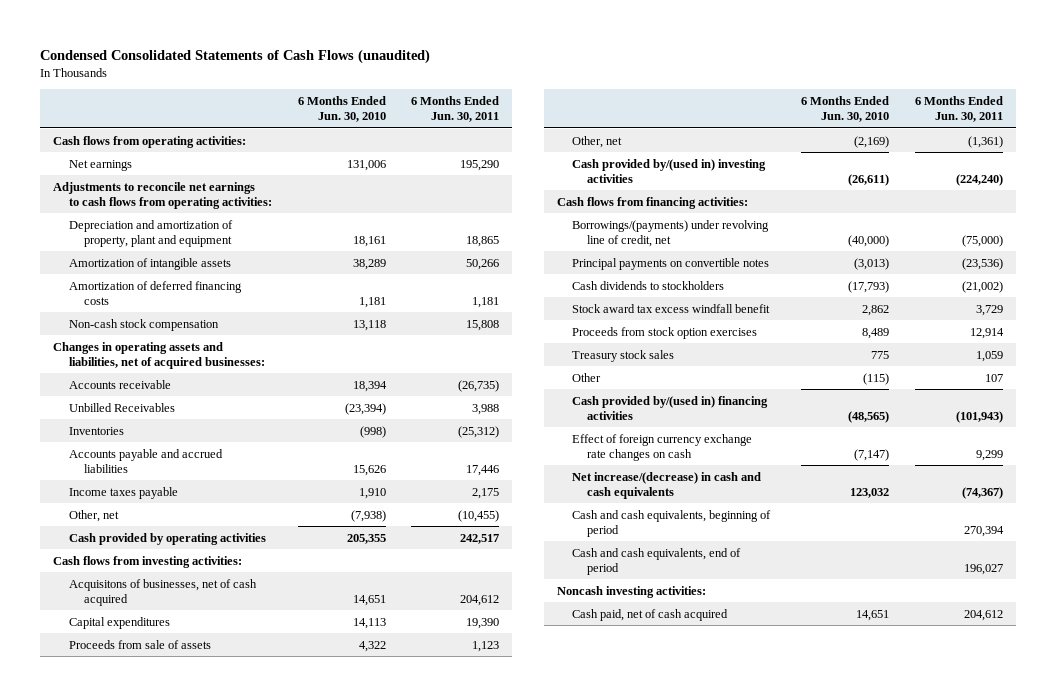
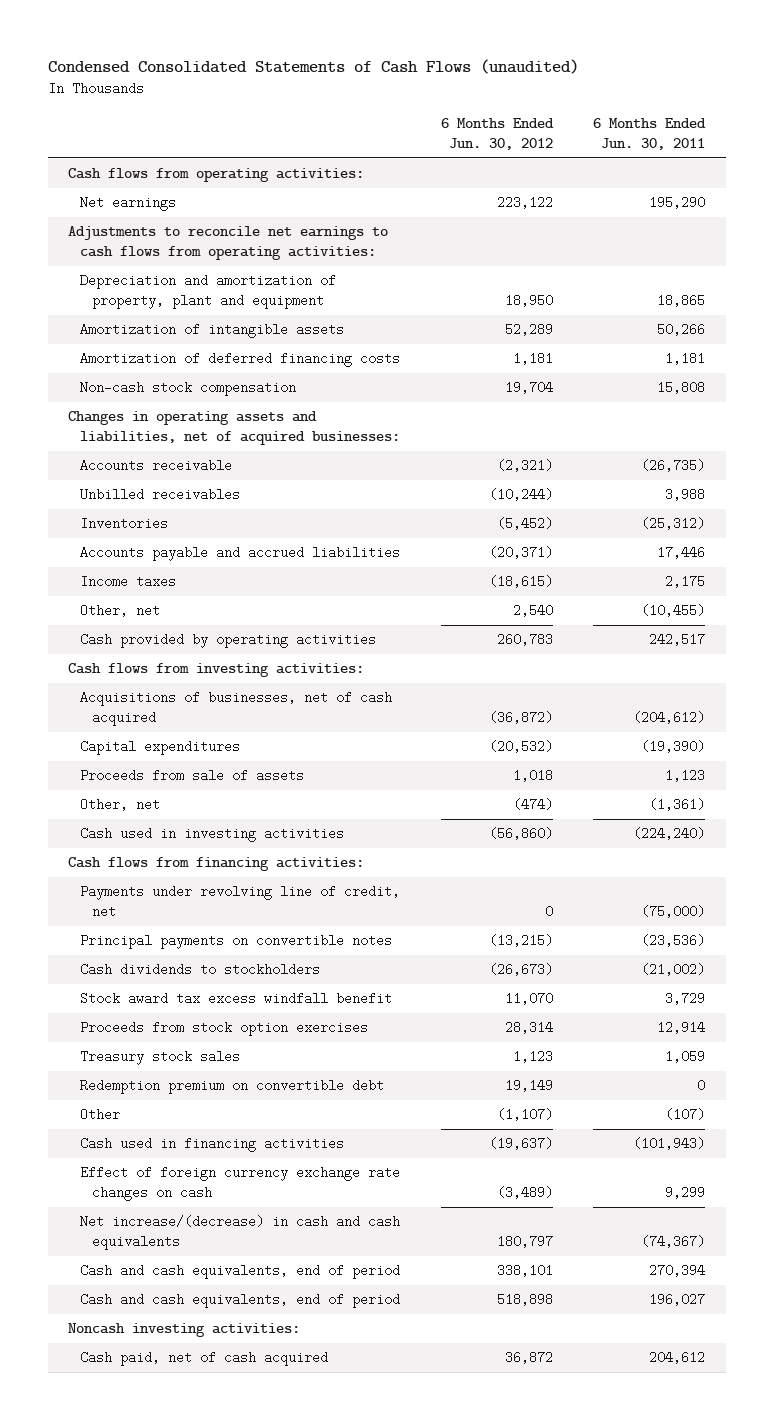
[297,96,386,123] 6 Months Ended Jun. 30, 2010 -> none
none -> [440,117,554,150] 6 Months Ended Jun. 30, 2012
[68,402,175,412] Unbilled Receivables -> [79,488,240,502] Unbilled receivables
[68,486,178,499] Income taxes payable -> [79,575,176,589] Income taxes
[68,578,257,606] Acquisitons of businesses, net of cash acquired -> [79,691,392,727] Acquisitions of businesses, net of cash acquired
[460,594,500,606] 204,612 -> [633,711,706,725] (204,612)
[466,617,500,629] 19,390 -> [641,740,706,754] (19,390)
[572,158,767,183] Cash provided by/(used in) investing activities -> [79,827,344,843] Cash used in investing activities
[572,219,770,247] Borrowings/(payments) under revolving line of credit, net -> [79,885,400,919] Payments under revolving line of credit, net
none -> [79,1079,384,1095] Redemption premium on convertible debt
[984,373,1003,382] 107 -> [665,1108,706,1122] (107)
[572,395,769,420] Cash provided by/(used in) financing activities -> [79,1137,344,1153] Cash used in financing activities
[572,509,772,537] Cash and cash equivalents, beginning of period -> [79,1264,400,1280] Cash and cash equivalents, end of period

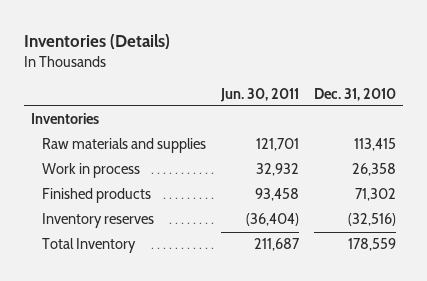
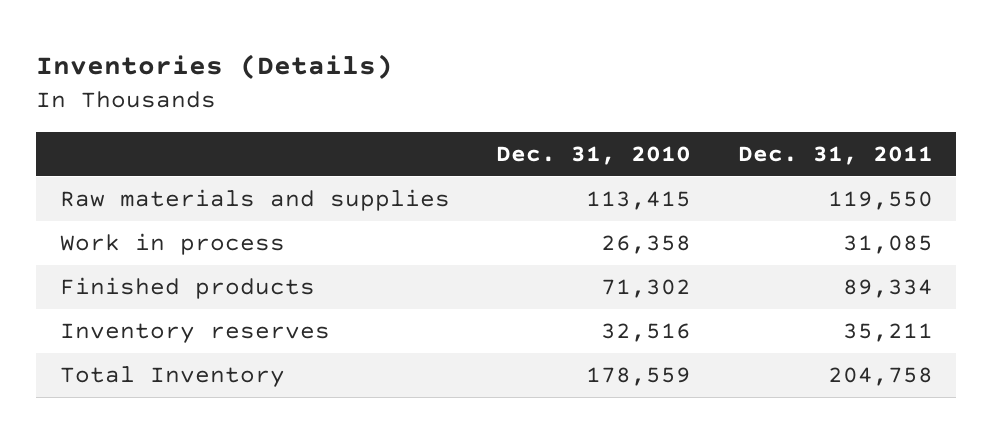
[219,87,299,102] Jun. 30, 2011 -> none
none -> [737,146,933,166] Dec. 31, 2011
[31,113,100,125] Inventories -> none
[347,213,396,227] (32,516) -> [601,323,692,343] 32,516

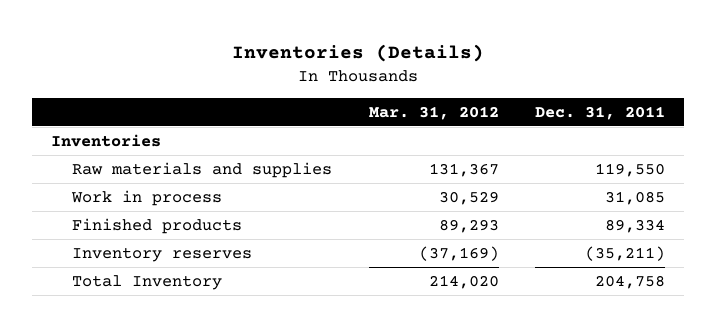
[496,146,692,166] Dec. 31, 2010 -> none
none -> [368,105,499,120] Mar. 31, 2012
none -> [50,133,161,147] Inventories
[842,323,933,343] 35,211 -> [585,245,666,261] (35,211)

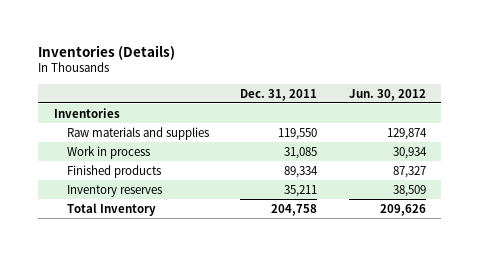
[368,105,499,120] Mar. 31, 2012 -> none
none -> [348,88,426,101] Jun. 30, 2012
[585,245,666,261] (35,211) -> [284,184,318,197] 35,211

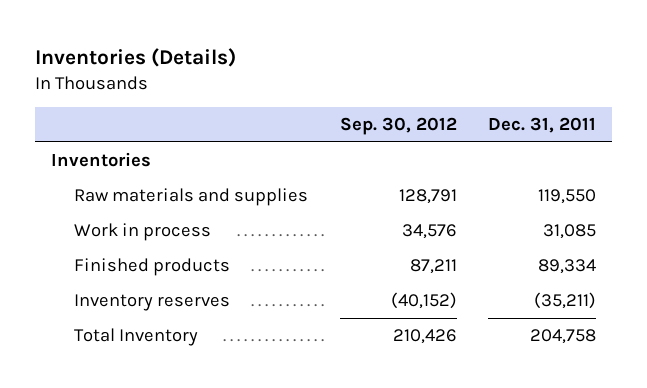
[348,88,426,101] Jun. 30, 2012 -> none
none -> [339,117,457,136] Sep. 30, 2012
[284,184,318,197] 35,211 -> [534,292,597,310] (35,211)

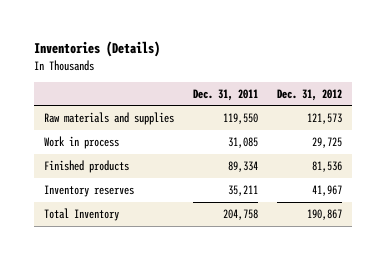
[339,117,457,136] Sep. 30, 2012 -> none
none -> [277,89,343,102] Dec. 31, 2012
[50,152,151,168] Inventories -> none
[534,292,597,310] (35,211) -> [228,185,259,197] 35,211

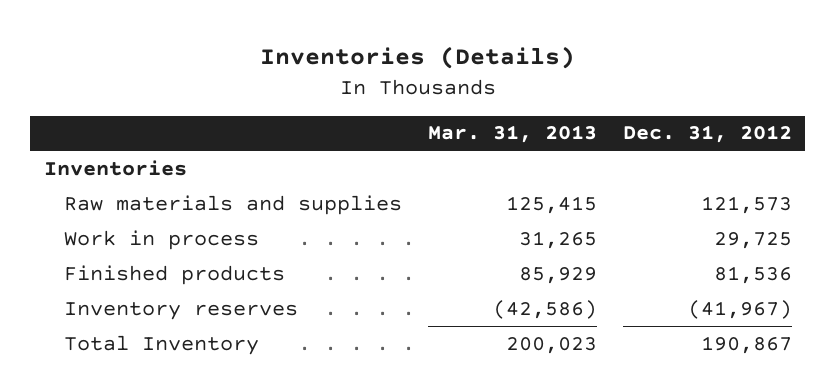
[193,89,259,102] Dec. 31, 2011 -> none
none -> [427,125,597,144] Mar. 31, 2013
none -> [43,159,187,176] Inventories
[312,185,343,197] 41,967 -> [688,299,793,319] (41,967)

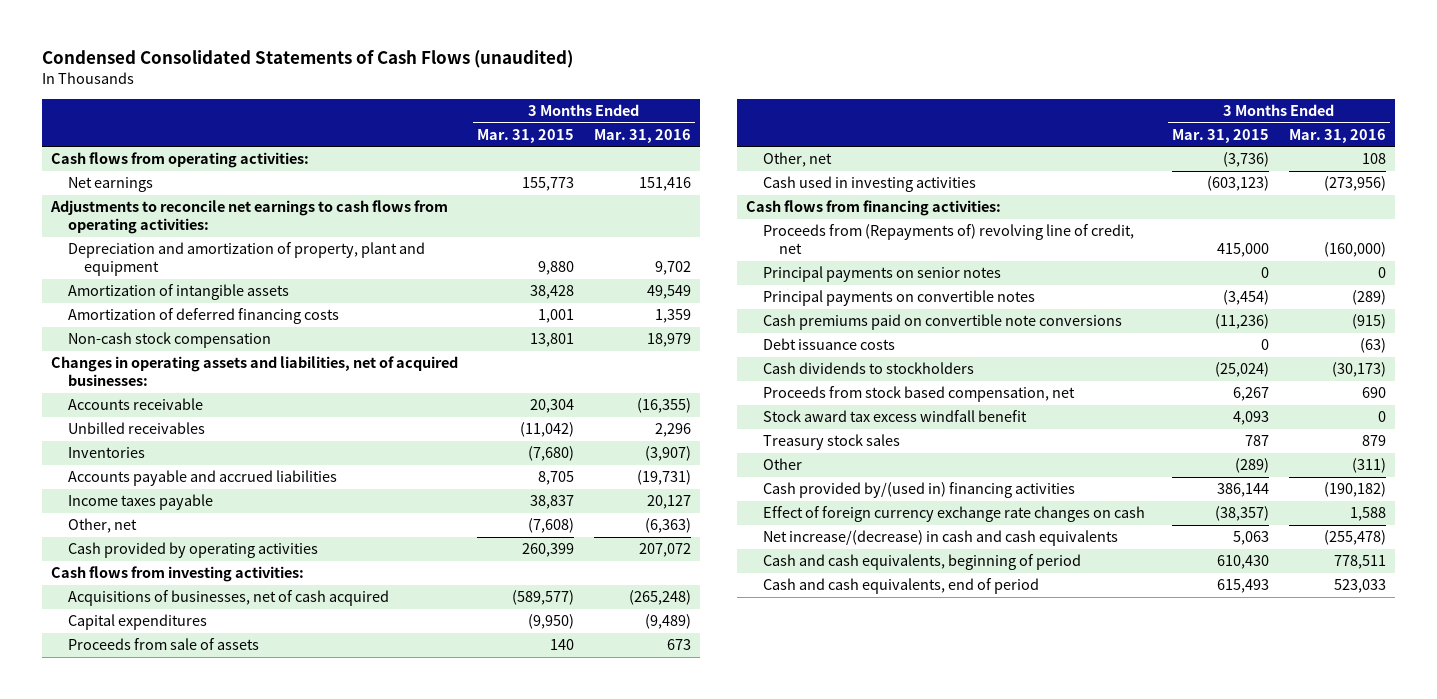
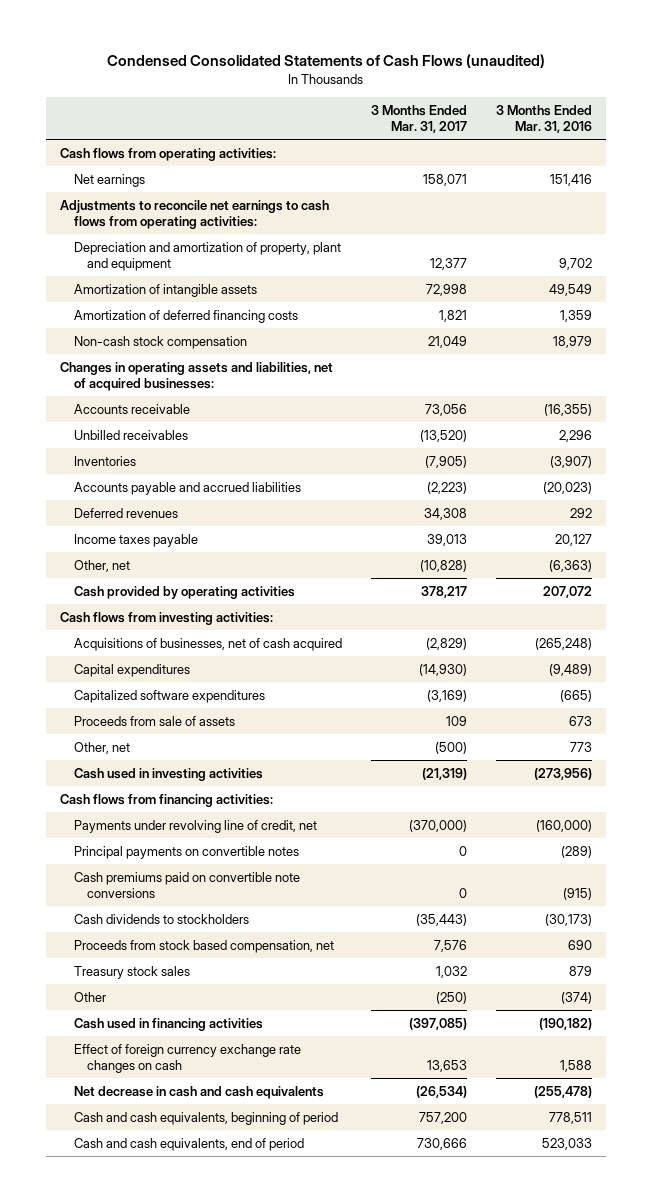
[477,128,575,143] Mar. 31, 2015 -> none
none -> [370,105,467,133] 3 Months Ended Mar. 31, 2017
[636,470,691,486] (19,731) -> [542,482,592,495] (20,023)
none -> [73,508,178,519] Deferred revenues
none -> [73,690,265,704] Capitalized software expenditures
[1361,153,1386,165] 108 -> [569,742,592,753] 773
[762,266,1001,283] Principal payments on senior notes -> none
[762,224,1134,255] Proceeds from (Repayments of) revolving line of credit, net -> [73,820,317,834] Payments under revolving line of credit, net
[762,338,895,351] Debt issuance costs -> none
[762,410,1027,423] Stock award tax excess windfall benefit -> none
[1351,458,1386,474] (311) -> [560,992,592,1005] (374)
[762,482,1075,499] Cash provided by/(used in) financing activities -> [73,1018,263,1032] Cash used in financing activities
[762,530,1118,547] Net increase/(decrease) in cash and cash equivalents -> [73,1086,324,1100] Net decrease in cash and cash equivalents

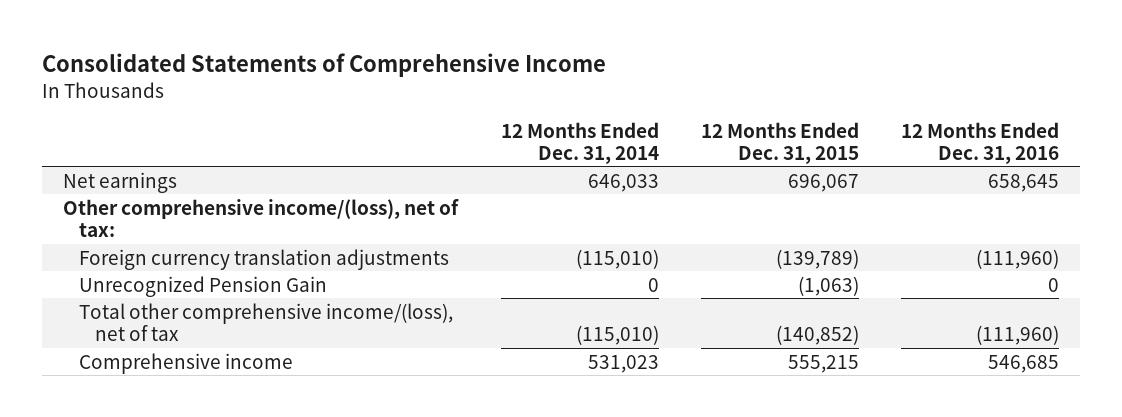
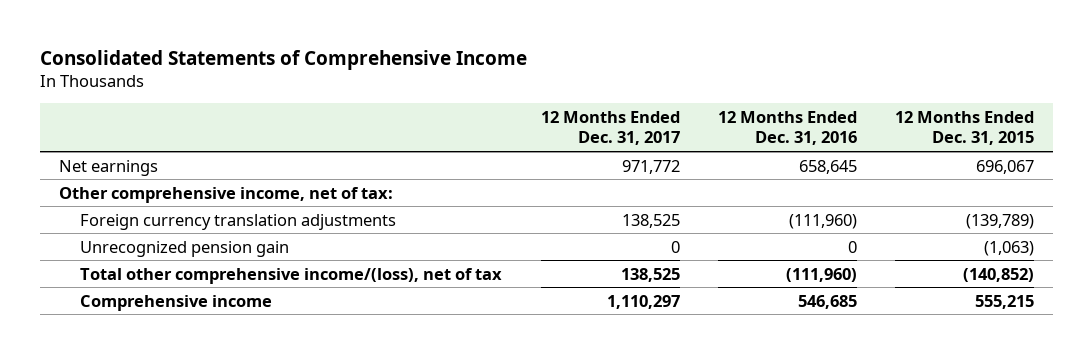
[500,121,659,164] 12 Months Ended Dec. 31, 2014 -> none
none -> [540,110,680,146] 12 Months Ended Dec. 31, 2017
[63,198,460,237] Other comprehensive income/(loss), net of tax: -> [58,186,393,203] Other comprehensive income, net of tax:
[79,275,328,297] Unrecognized Pension Gain -> [80,240,290,257] Unrecognized pension gain

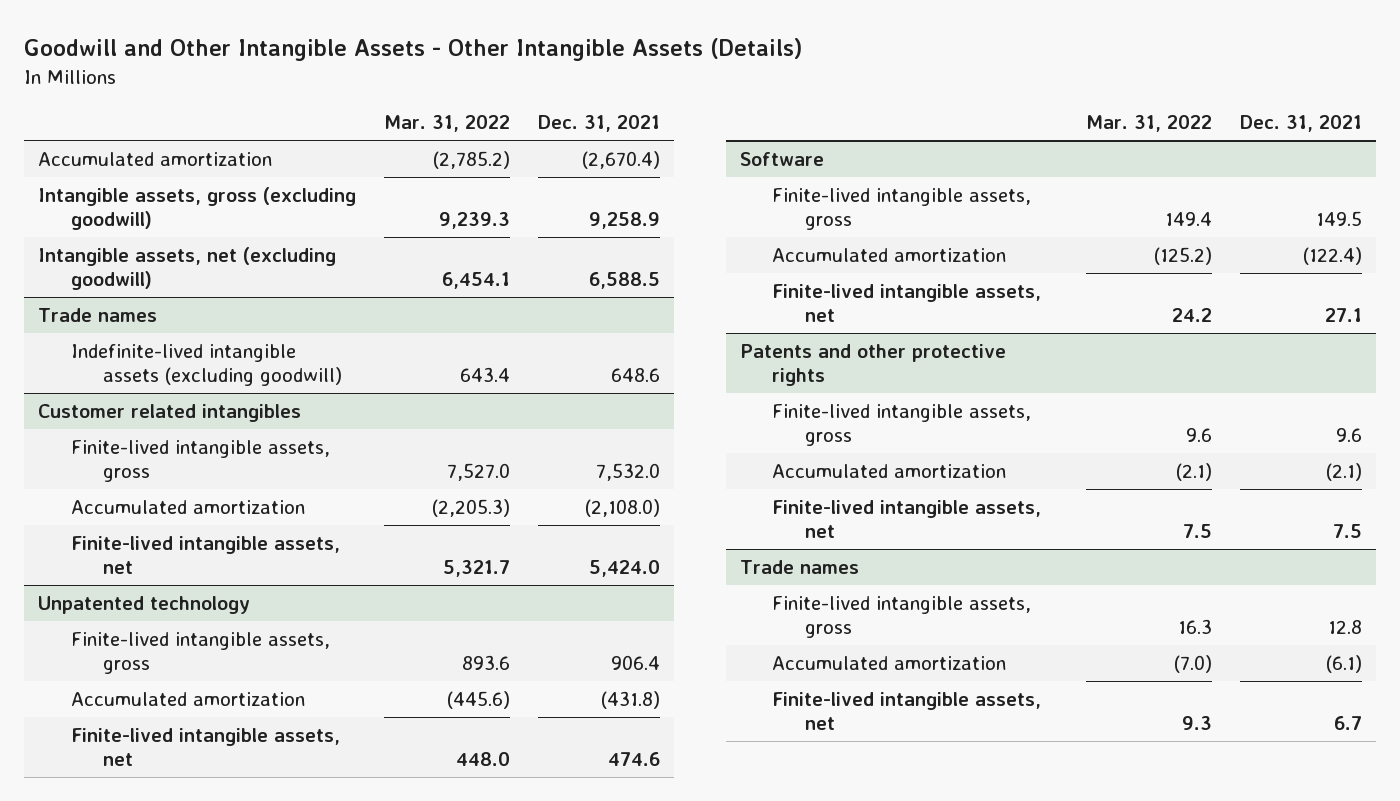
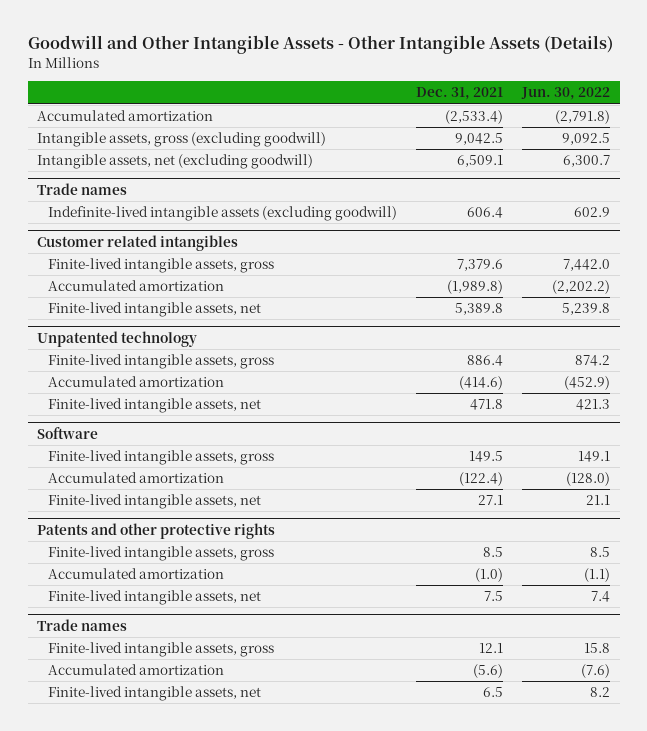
[383,115,510,133] Mar. 31, 2022 -> none
none -> [520,87,610,101] Jun. 30, 2022
[581,150,660,169] (2,670.4) -> [444,110,503,125] (2,533.4)
[588,211,660,229] 9,258.9 -> [454,133,503,146] 9,042.5
[588,271,660,289] 6,588.5 -> [456,155,503,168] 6,509.1
[610,367,660,382] 648.6 -> [466,207,503,219] 606.4
[595,462,660,481] 7,532.0 -> [456,259,503,272] 7,379.6
[584,498,660,517] (2,108.0) -> [446,280,503,295] (1,989.8)
[588,559,660,577] 5,424.0 -> [454,303,503,316] 5,389.8
[610,654,660,670] 906.4 -> [466,355,503,367] 886.4
[600,690,660,709] (431.8) -> [458,376,503,391] (414.6)
[607,751,660,766] 474.6 -> [469,399,503,411] 471.8
[1335,427,1362,442] 9.6 -> [482,547,503,558] 8.5
[1325,462,1362,481] (2.1) -> [474,568,503,583] (1.0)
[1327,619,1362,634] 12.8 -> [478,643,503,654] 12.1
[1325,654,1362,673] (6.1) -> [472,664,503,679] (5.6)
[1333,715,1362,730] 6.7 -> [482,687,503,698] 6.5

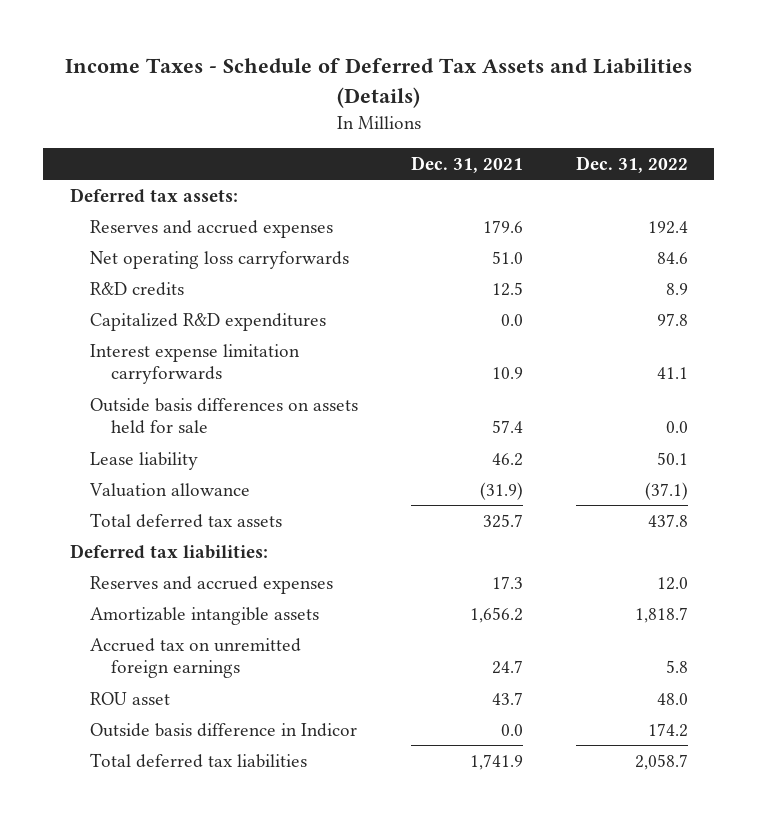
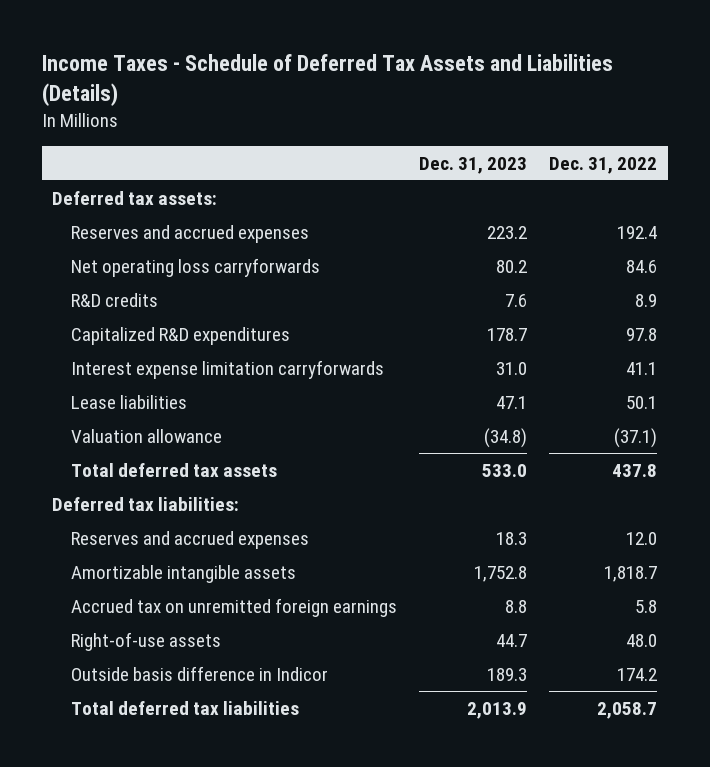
[410,155,523,173] Dec. 31, 2021 -> none
none -> [419,156,528,174] Dec. 31, 2023
[90,397,359,435] Outside basis differences on assets held for sale -> none
[90,451,199,470] Lease liability -> [71,394,188,409] Lease liabilities
[90,691,171,705] ROU asset -> [71,631,222,651] Right-of-use assets

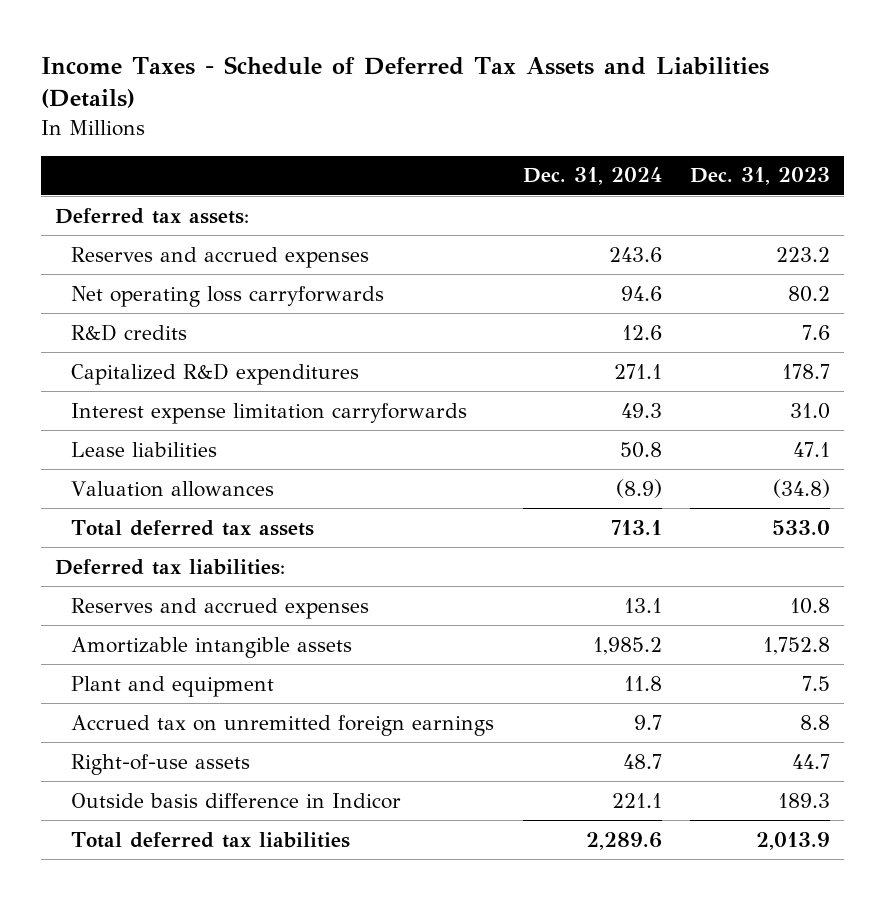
[549,156,658,174] Dec. 31, 2022 -> none
none -> [522,167,662,186] Dec. 31, 2024
[71,428,223,443] Valuation allowance -> [71,480,275,497] Valuation allowances
[496,531,528,545] 18.3 -> [789,597,830,614] 10.8
none -> [71,675,275,697] Plant and equipment

